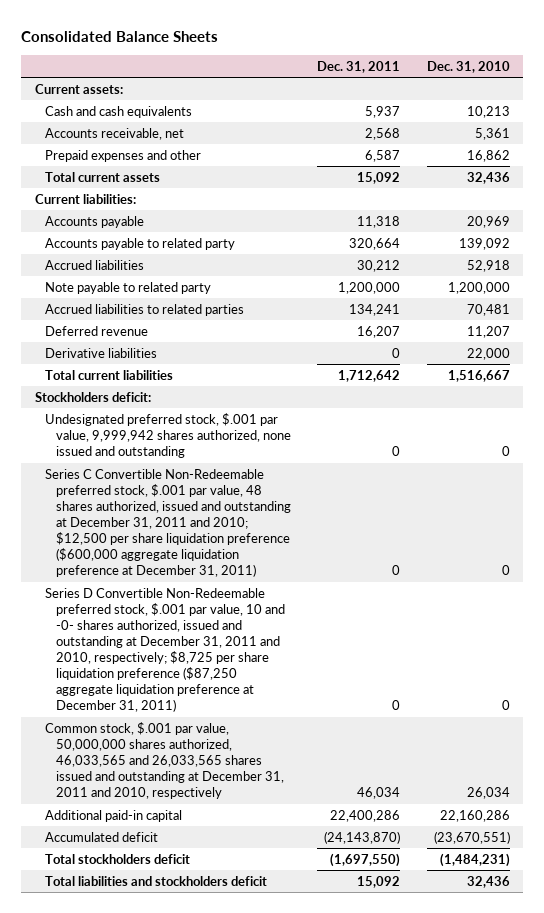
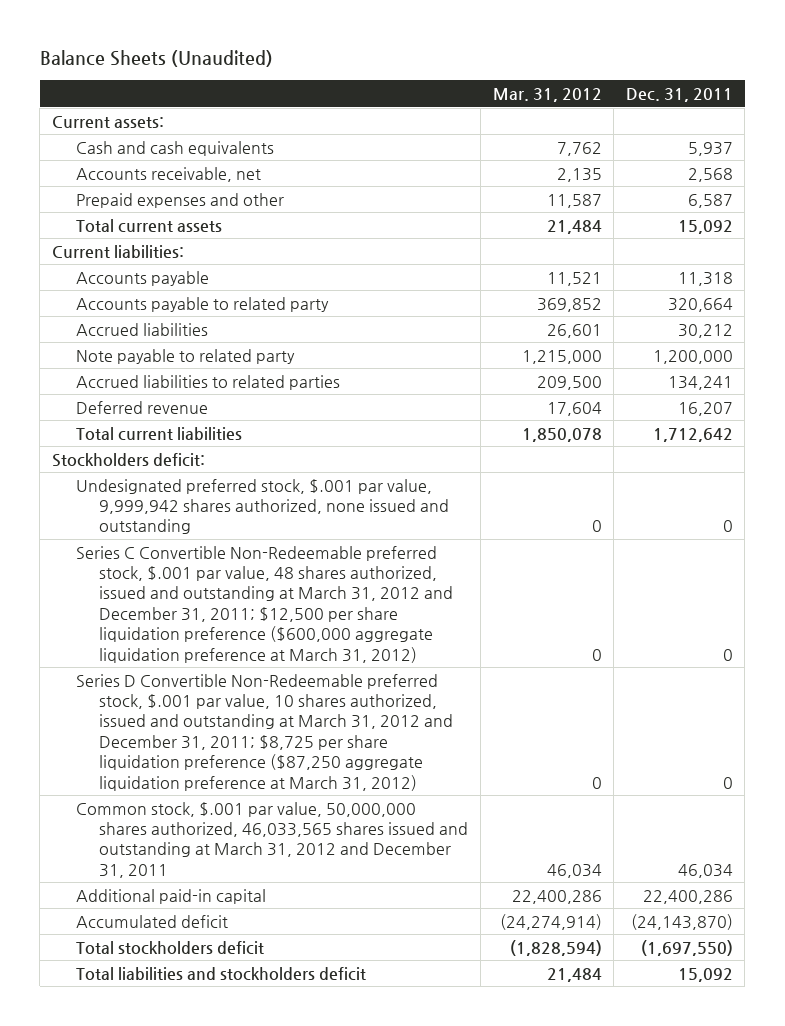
[21,30,219,42] Consolidated Balance Sheets -> [39,50,273,68] Balance Sheets (Unaudited)
[426,60,510,73] Dec. 31, 2010 -> none
none -> [492,87,602,102] Mar. 31, 2012
[45,347,158,358] Derivative liabilities -> none
[45,468,291,578] Series C Convertible Non-Redeemable preferred stock, $.001 par value, 48 shares authorized, issued and outstanding at December 31, 2011 and 2010; $12,500 per share liquidation preference ($600,000 aggregate liquidation preference at December 31, 2011) -> [75,545,454,663] Series C Convertible Non-Redeemable preferred stock, $.001 par value, 48 shares authorized, issued and outstanding at March 31, 2012 and December 31, 2011; $12,500 per share liquidation preference ($600,000 aggregate liquidation preference at March 31, 2012)
[45,587,285,713] Series D Convertible Non-Redeemable preferred stock, $.001 par value, 10 and -0- shares authorized, issued and outstanding at December 31, 2011 and 2010, respectively; $8,725 per share liquidation preference ($87,250 aggregate liquidation preference at December 31, 2011) -> [75,673,454,791] Series D Convertible Non-Redeemable preferred stock, $.001 par value, 10 shares authorized, issued and outstanding at March 31, 2012 and December 31, 2011; $8,725 per share liquidation preference ($87,250 aggregate liquidation preference at March 31, 2012)
[45,721,284,800] Common stock, $.001 par value, 50,000,000 shares authorized, 46,033,565 and 26,033,565 shares issued and outstanding at December 31, 2011 and 2010, respectively -> [75,801,469,878] Common stock, $.001 par value, 50,000,000 shares authorized, 46,033,565 shares issued and outstanding at March 31, 2012 and December 31, 2011

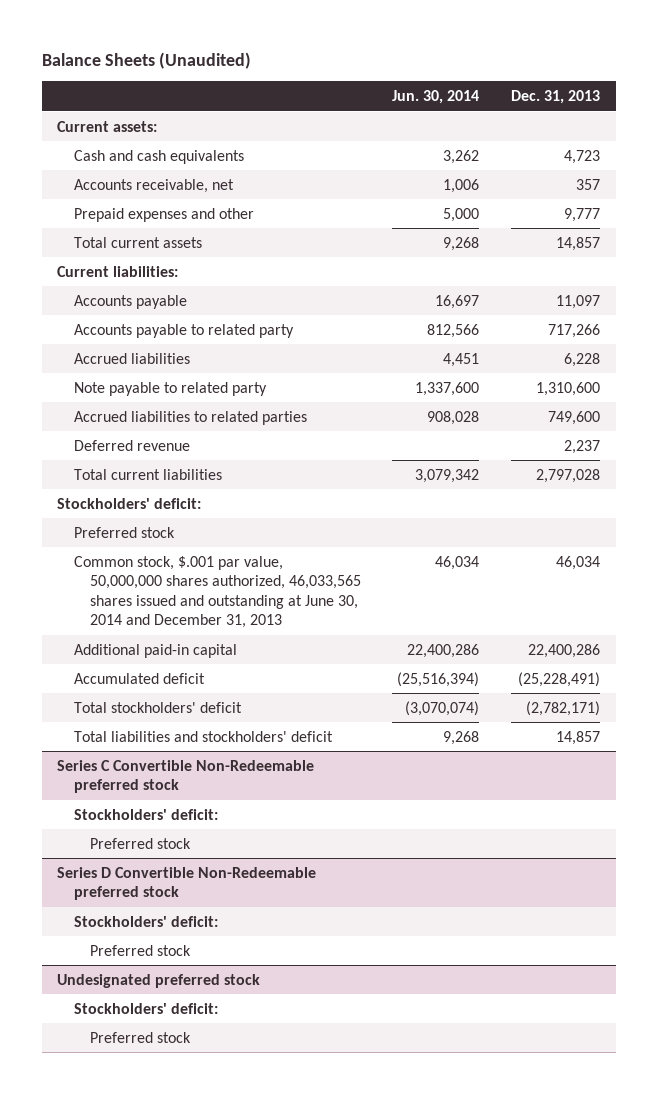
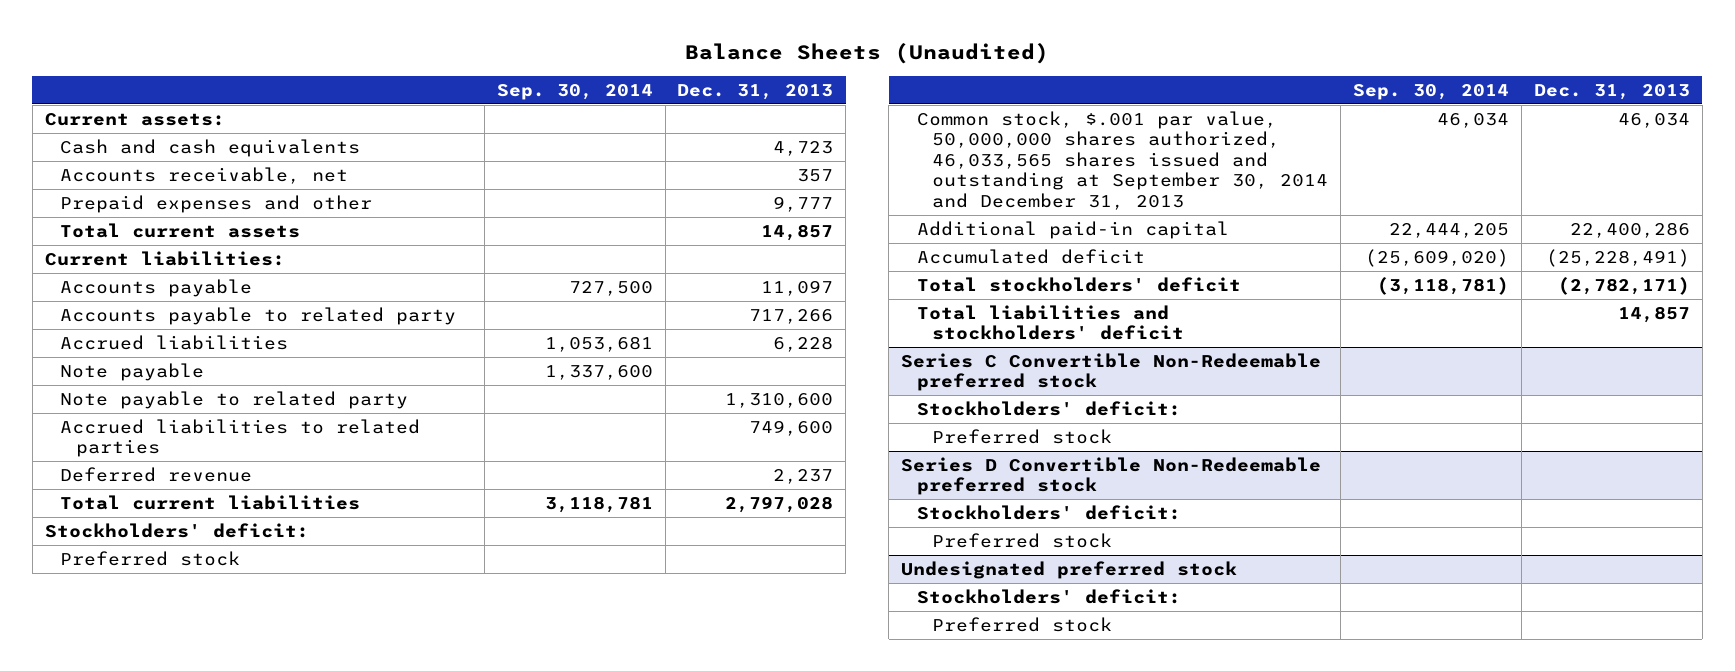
[392,90,480,105] Jun. 30, 2014 -> none
none -> [496,83,653,100] Sep. 30, 2014
none -> [60,362,205,381] Note payable
[73,555,361,629] Common stock, $.001 par value, 50,000,000 shares authorized, 46,033,565 shares issued and outstanding at June 30, 2014 and December 31, 2013 -> [916,110,1329,211] Common stock, $.001 par value, 50,000,000 shares authorized, 46,033,565 shares issued and outstanding at September 30, 2014 and December 31, 2013

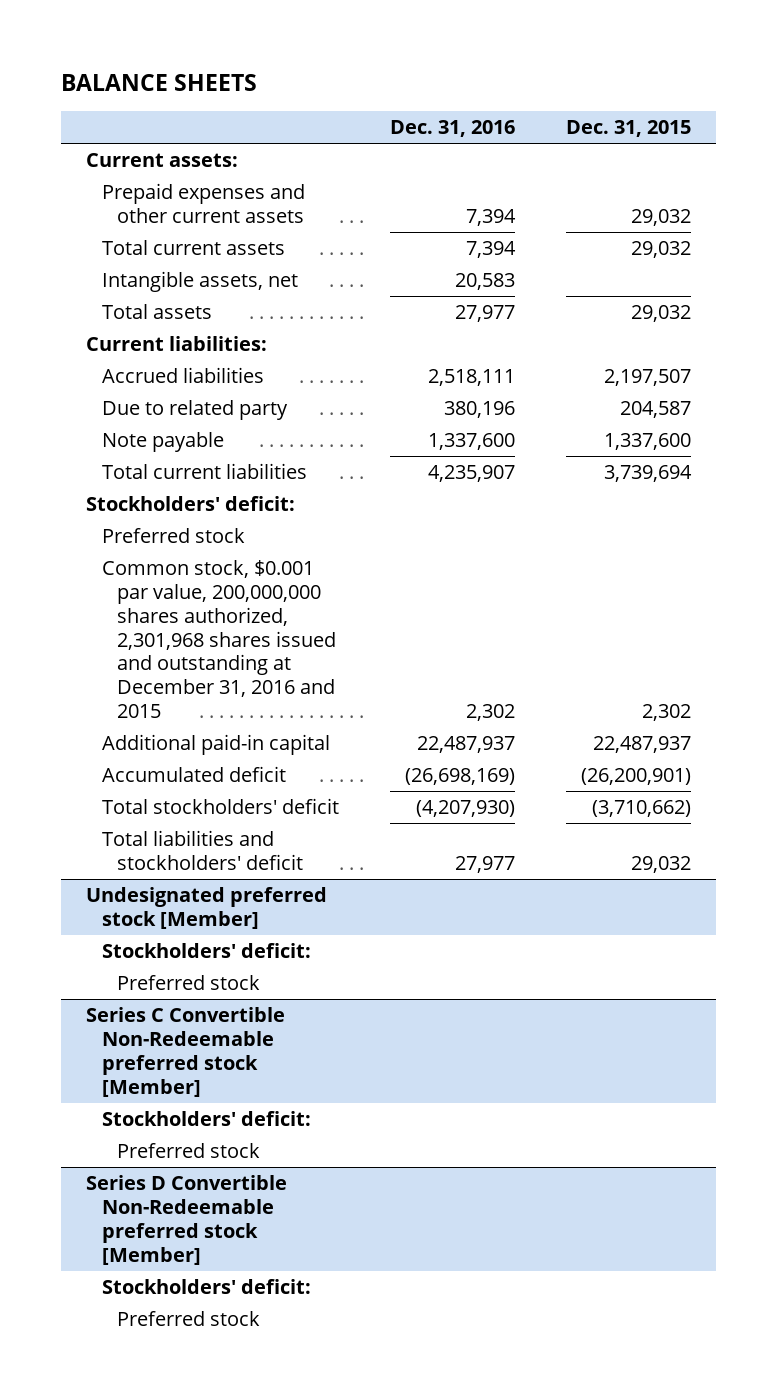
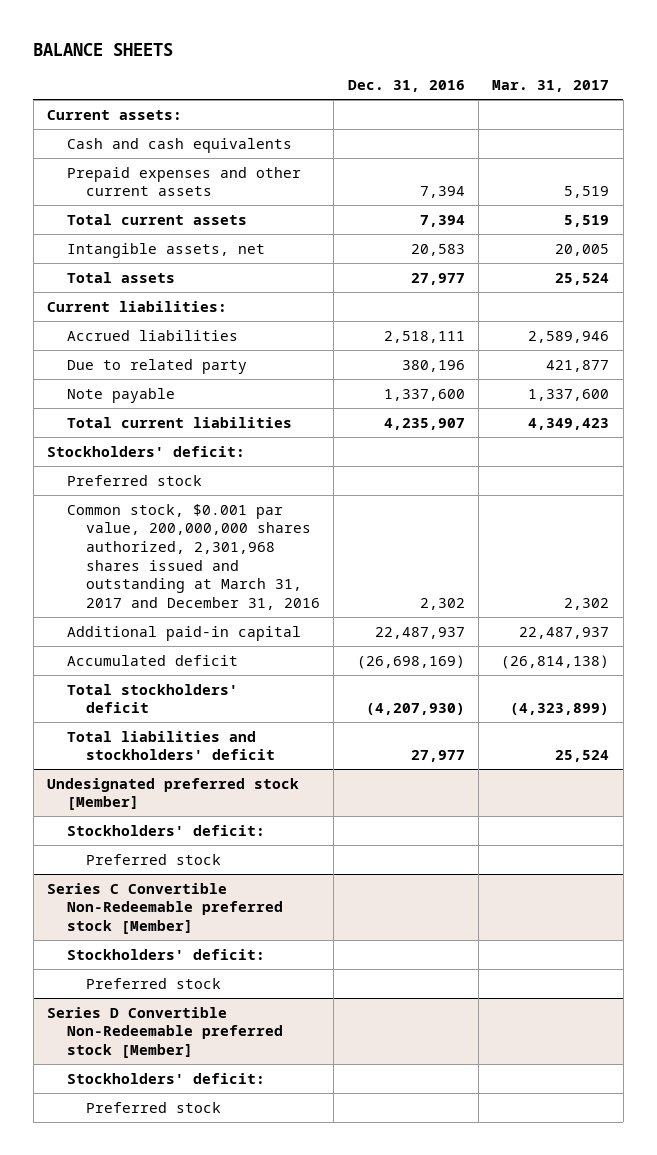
[565,119,691,137] Dec. 31, 2015 -> none
none -> [492,80,610,93] Mar. 31, 2017
none -> [66,137,292,153] Cash and cash equivalents
[101,560,337,719] Common stock, $0.001 par value, 200,000,000 shares authorized, 2,301,968 shares issued and outstanding at December 31, 2016 and 2015 -> [66,503,321,610] Common stock, $0.001 par value, 200,000,000 shares authorized, 2,301,968 shares issued and outstanding at March 31, 2017 and December 31, 2016

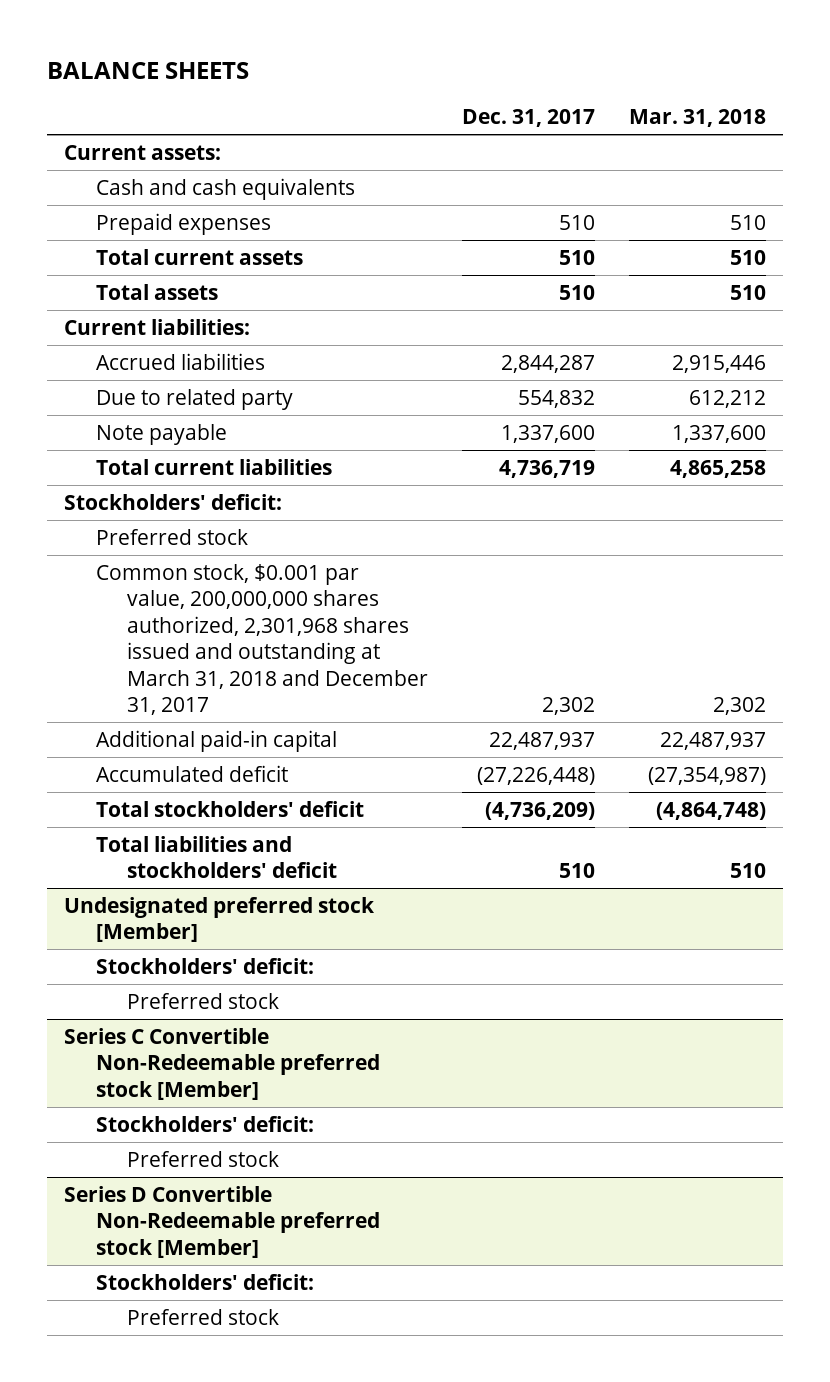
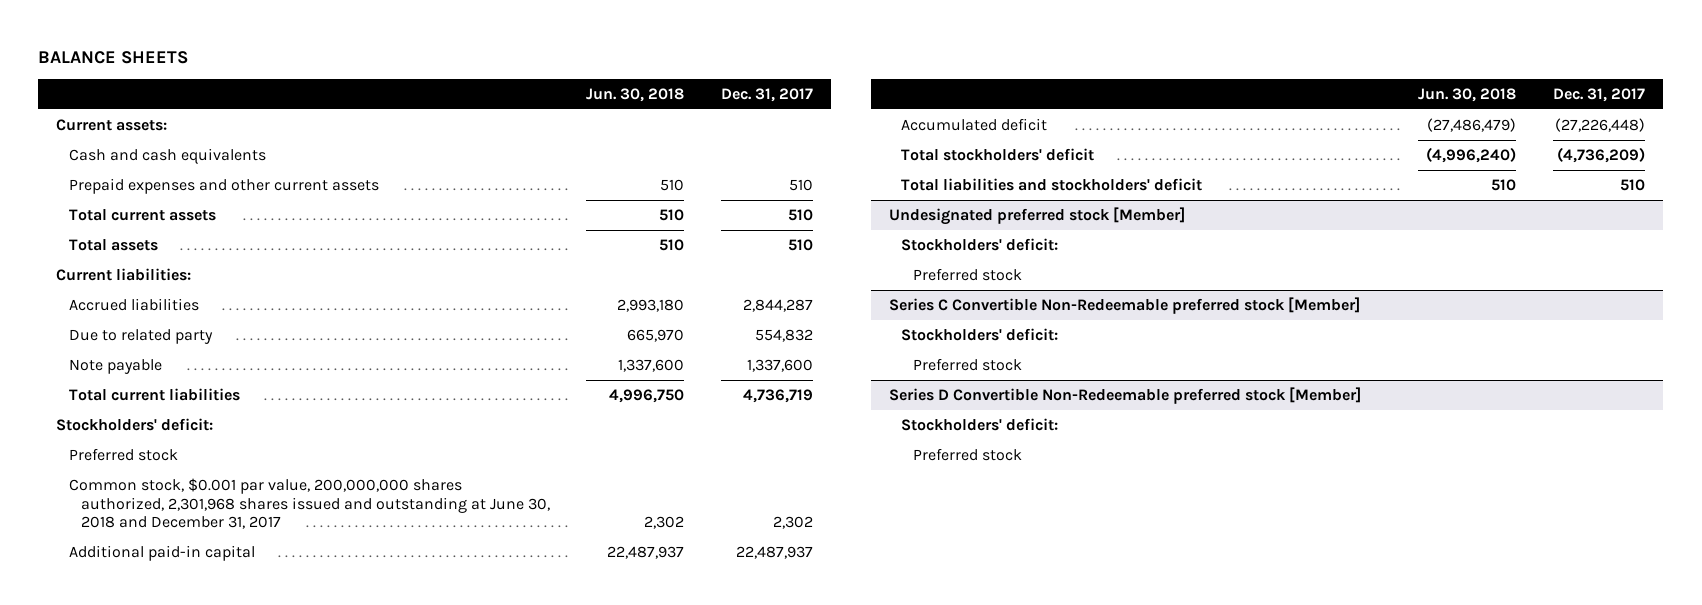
[629,109,767,128] Mar. 31, 2018 -> none
none -> [586,87,685,102] Jun. 30, 2018
[95,212,271,235] Prepaid expenses -> [68,178,379,195] Prepaid expenses and other current assets
[95,563,429,716] Common stock, $0.001 par value, 200,000,000 shares authorized, 2,301,968 shares issued and outstanding at March 31, 2018 and December 31, 2017 -> [68,478,550,530] Common stock, $0.001 par value, 200,000,000 shares authorized, 2,301,968 shares issued and outstanding at June 30, 2018 and December 31, 2017

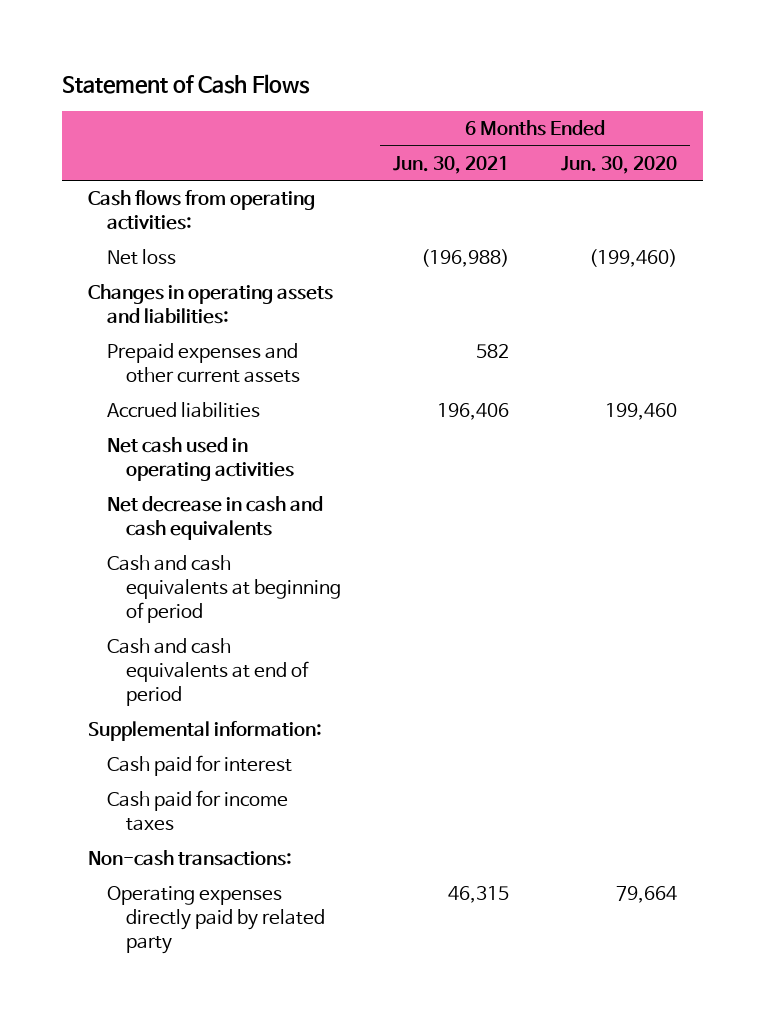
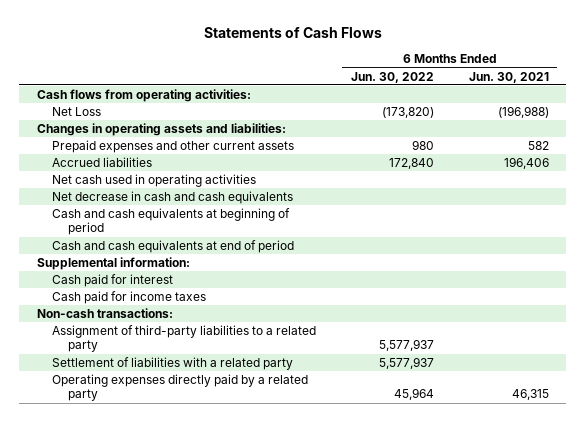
[62,73,311,94] Statement of Cash Flows -> [203,27,382,39] Statements of Cash Flows
[560,155,677,174] Jun. 30, 2020 -> none
none -> [350,71,434,83] Jun. 30, 2022
[106,249,176,266] Net loss -> [52,107,102,117] Net Loss
none -> [52,325,317,353] Assignment of third-party liabilities to a related party
none -> [52,357,294,371] Settlement of liabilities with a related party
[106,886,325,955] Operating expenses directly paid by related party -> [52,374,309,402] Operating expenses directly paid by a related party

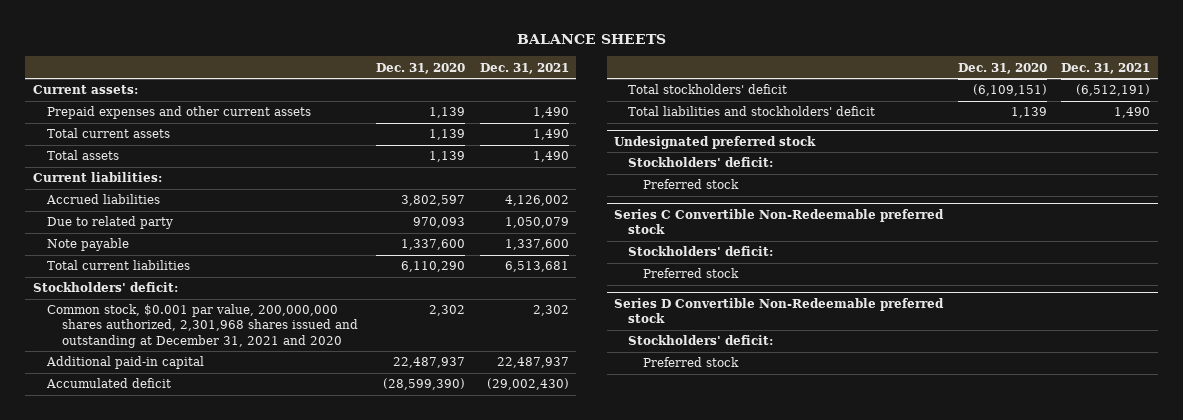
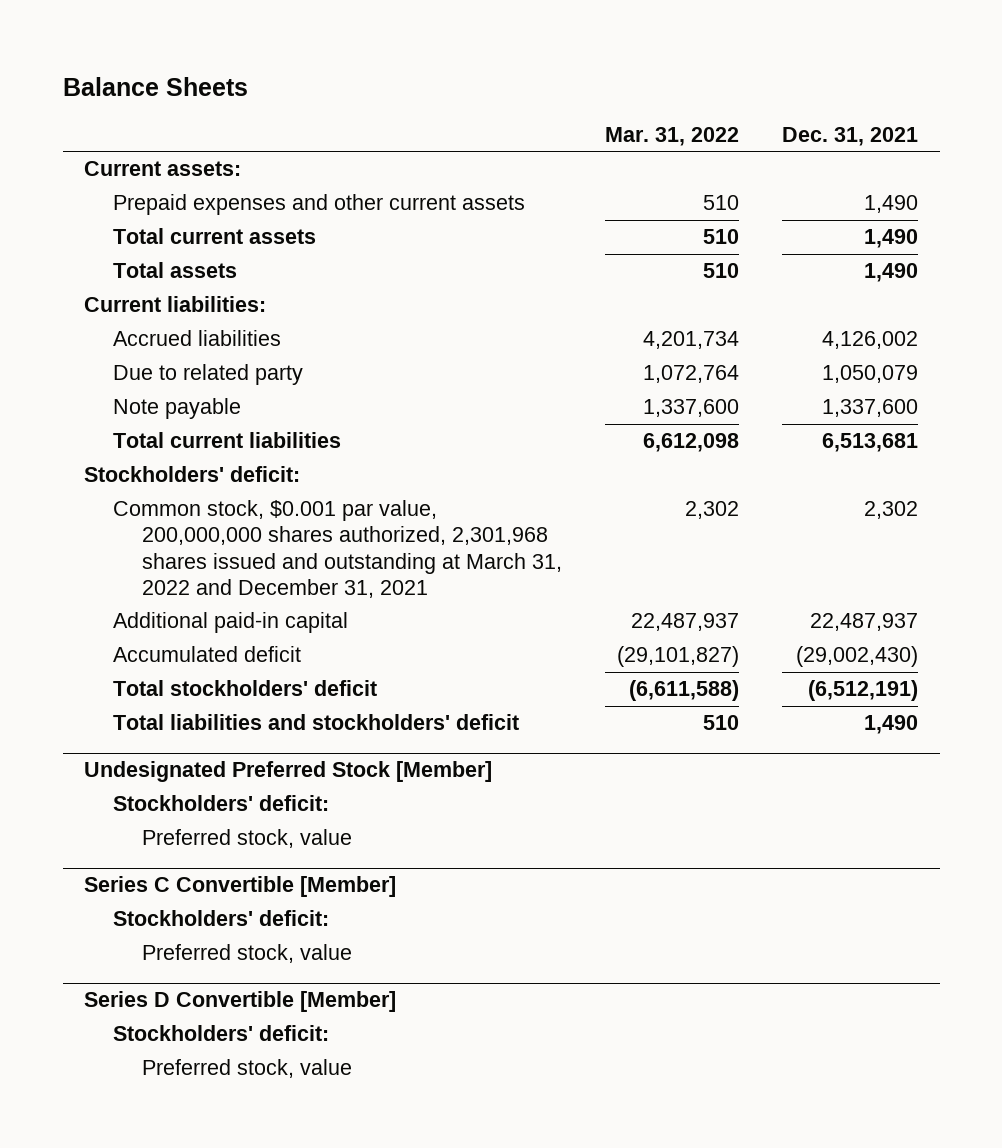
[516,34,666,45] BALANCE SHEETS -> [62,77,248,97] Balance Sheets
[376,62,466,74] Dec. 31, 2020 -> none
none -> [605,126,740,146] Mar. 31, 2022
[47,304,358,348] Common stock, $0.001 par value, 200,000,000 shares authorized, 2,301,968 shares issued and outstanding at December 31, 2021 and 2020 -> [112,500,562,598] Common stock, $0.001 par value, 200,000,000 shares authorized, 2,301,968 shares issued and outstanding at March 31, 2022 and December 31, 2021
[613,135,816,149] Undesignated preferred stock -> [84,761,493,783] Undesignated Preferred Stock [Member]
[642,179,739,190] Preferred stock -> [141,829,352,849] Preferred stock, value
[613,208,944,235] Series C Convertible Non-Redeemable preferred stock -> [84,876,397,898] Series C Convertible [Member]
[642,268,739,279] Preferred stock -> [141,944,352,964] Preferred stock, value
[613,297,944,324] Series D Convertible Non-Redeemable preferred stock -> [84,991,397,1013] Series D Convertible [Member]
[642,357,739,368] Preferred stock -> [141,1059,352,1079] Preferred stock, value

